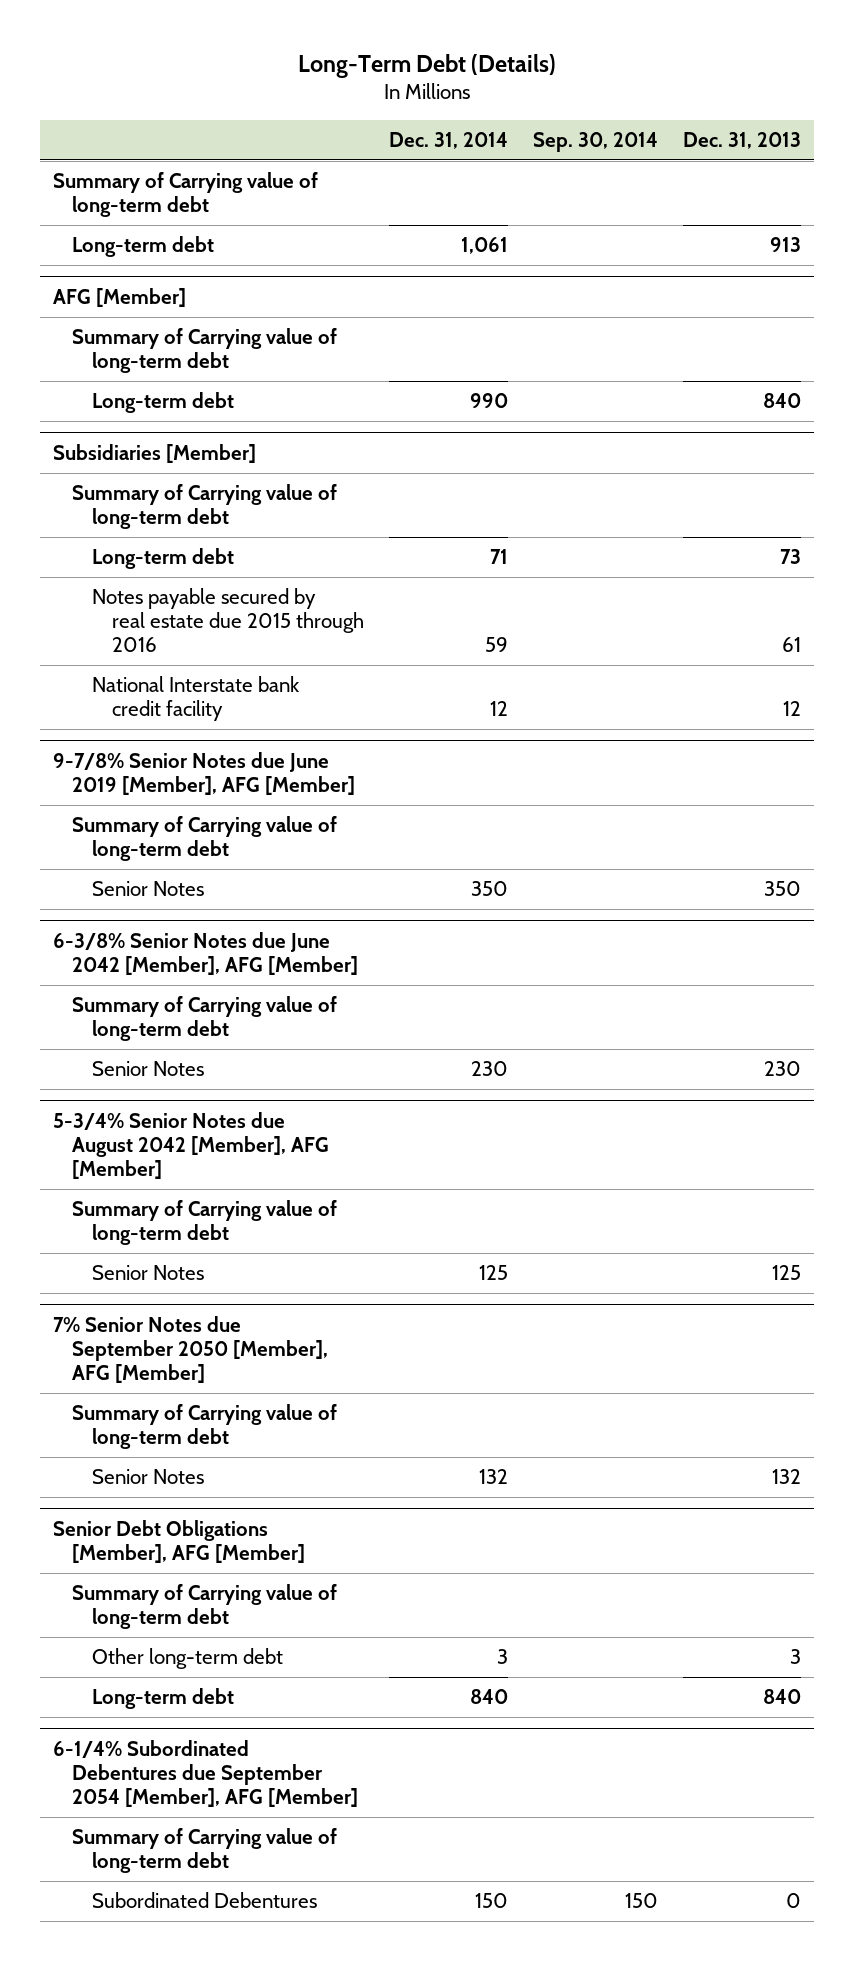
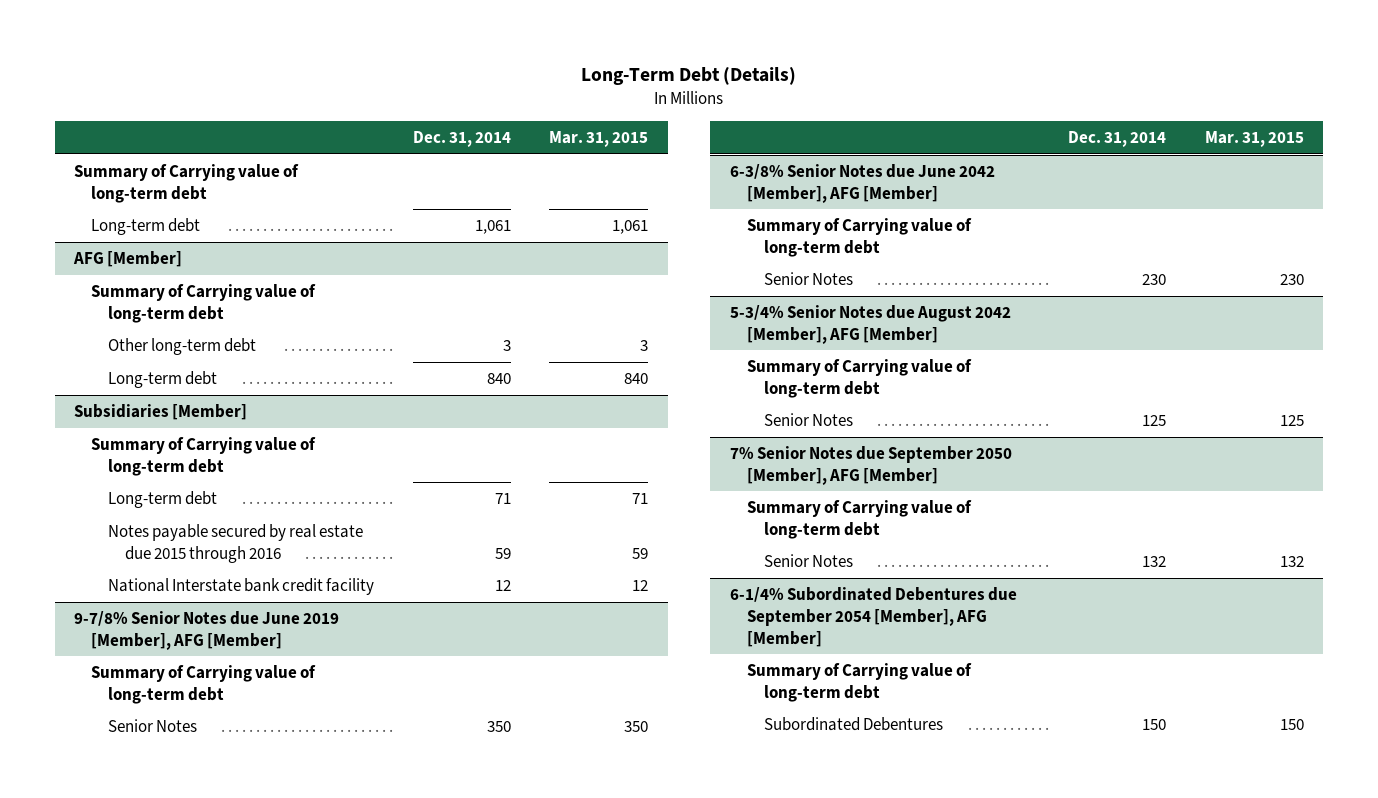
[532,131,658,152] Sep. 30, 2014 -> none
[683,131,802,149] Dec. 31, 2013 -> none
none -> [549,131,649,148] Mar. 31, 2015
none -> [107,337,256,355] Other long-term debt
[469,393,508,409] 990 -> [486,372,511,384] 840
[52,1520,306,1563] Senior Debt Obligations [Member], AFG [Member] -> none
[72,1584,338,1630] Summary of Carrying value of long-term debt -> none
[91,1648,283,1670] Other long-term debt -> none
[91,1688,234,1710] Long-term debt -> none

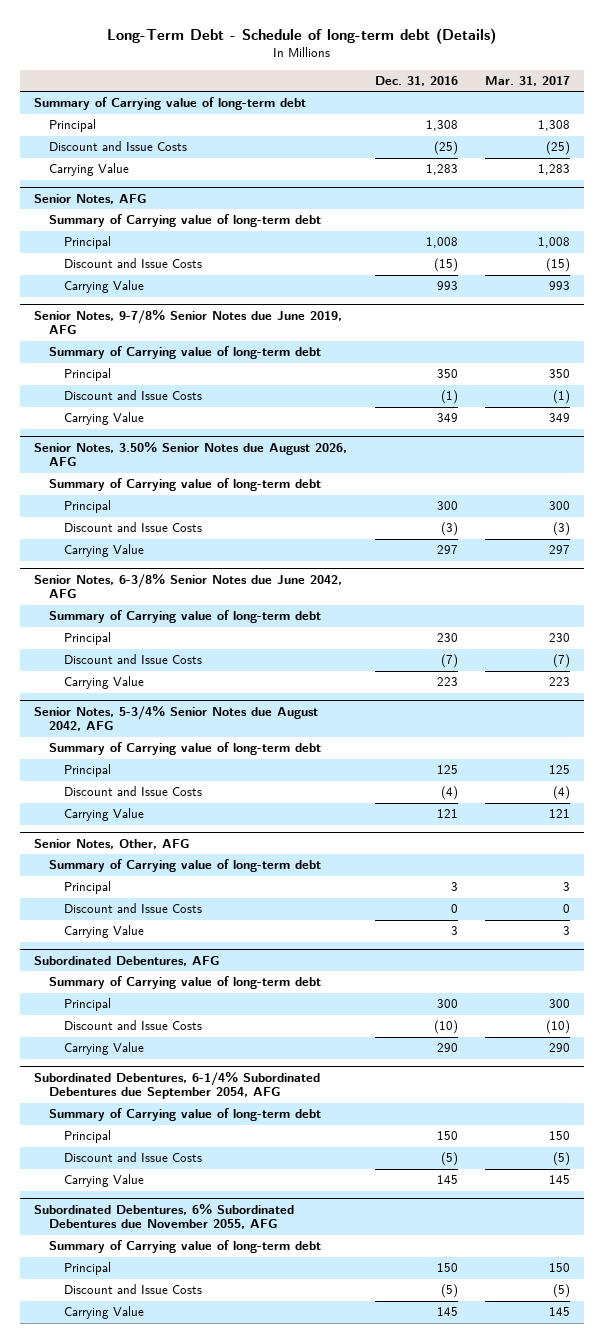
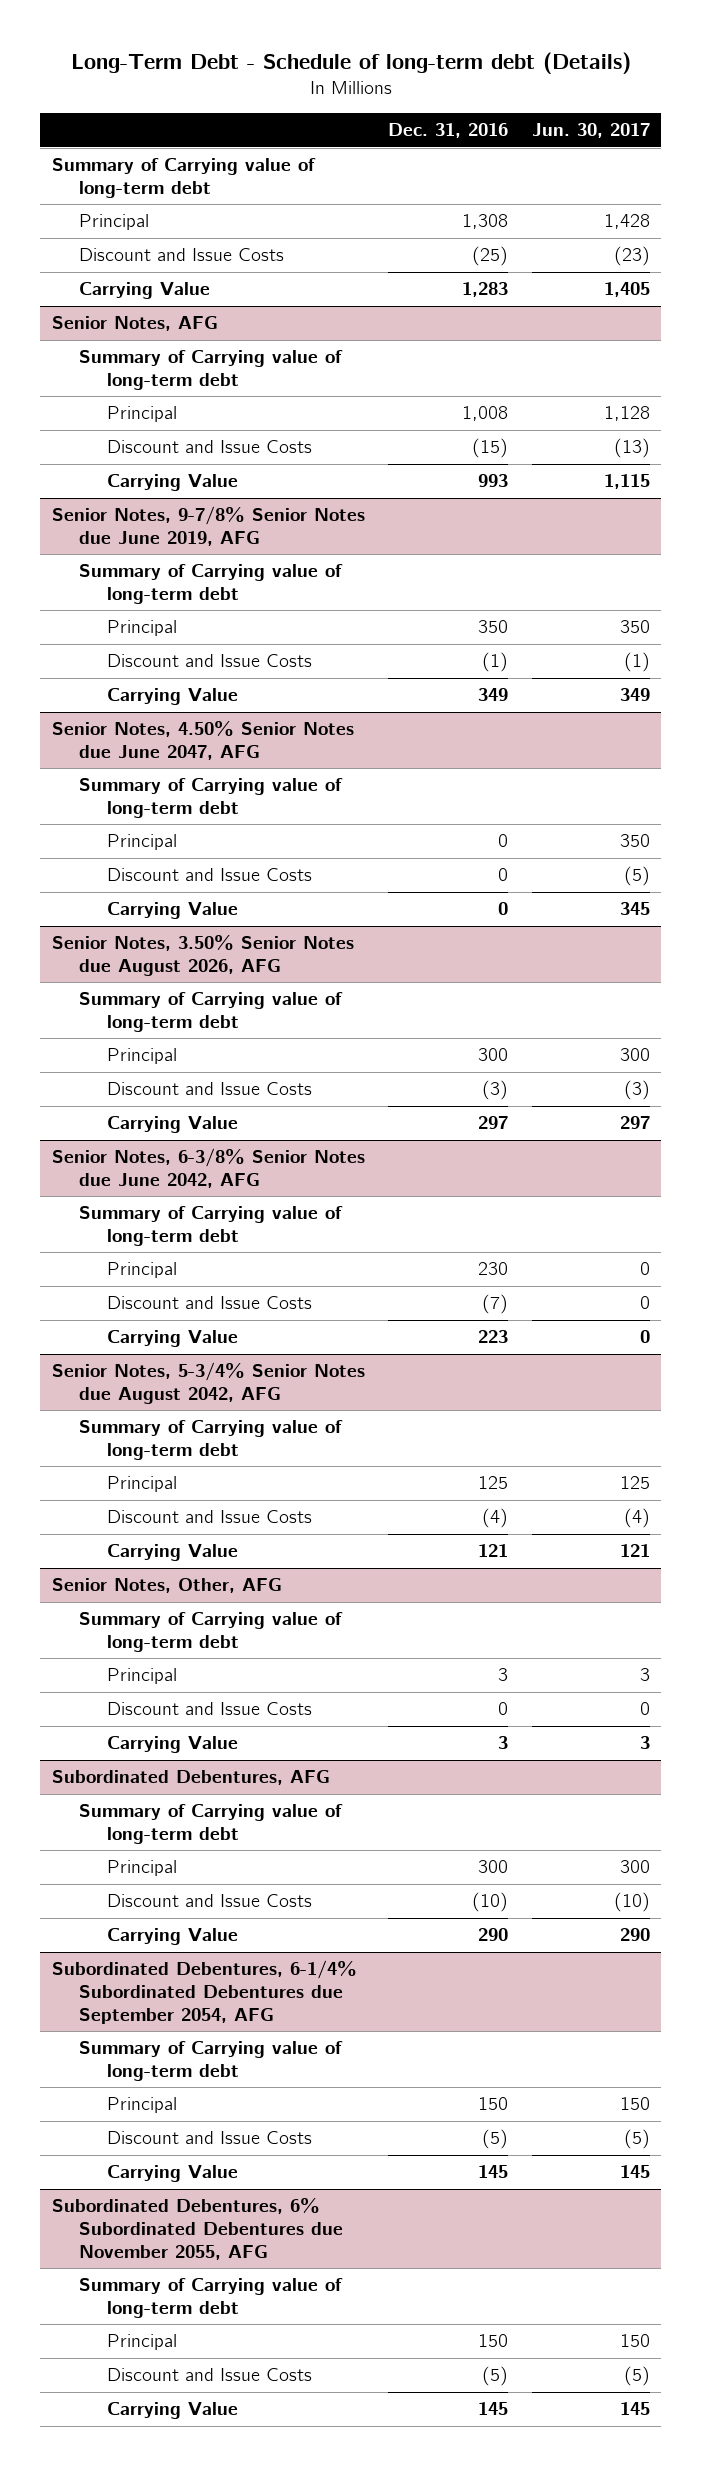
[485,75,571,86] Mar. 31, 2017 -> none
none -> [531,123,650,139] Jun. 30, 2017
none -> [51,721,354,761] Senior Notes, 4.50% Senior Notes due June 2047, AFG
none -> [79,778,344,819] Summary of Carrying value of long-term debt
none -> [106,834,177,851] Principal
none -> [106,868,312,882] Discount and Issue Costs
none -> [106,902,238,920] Carrying Value

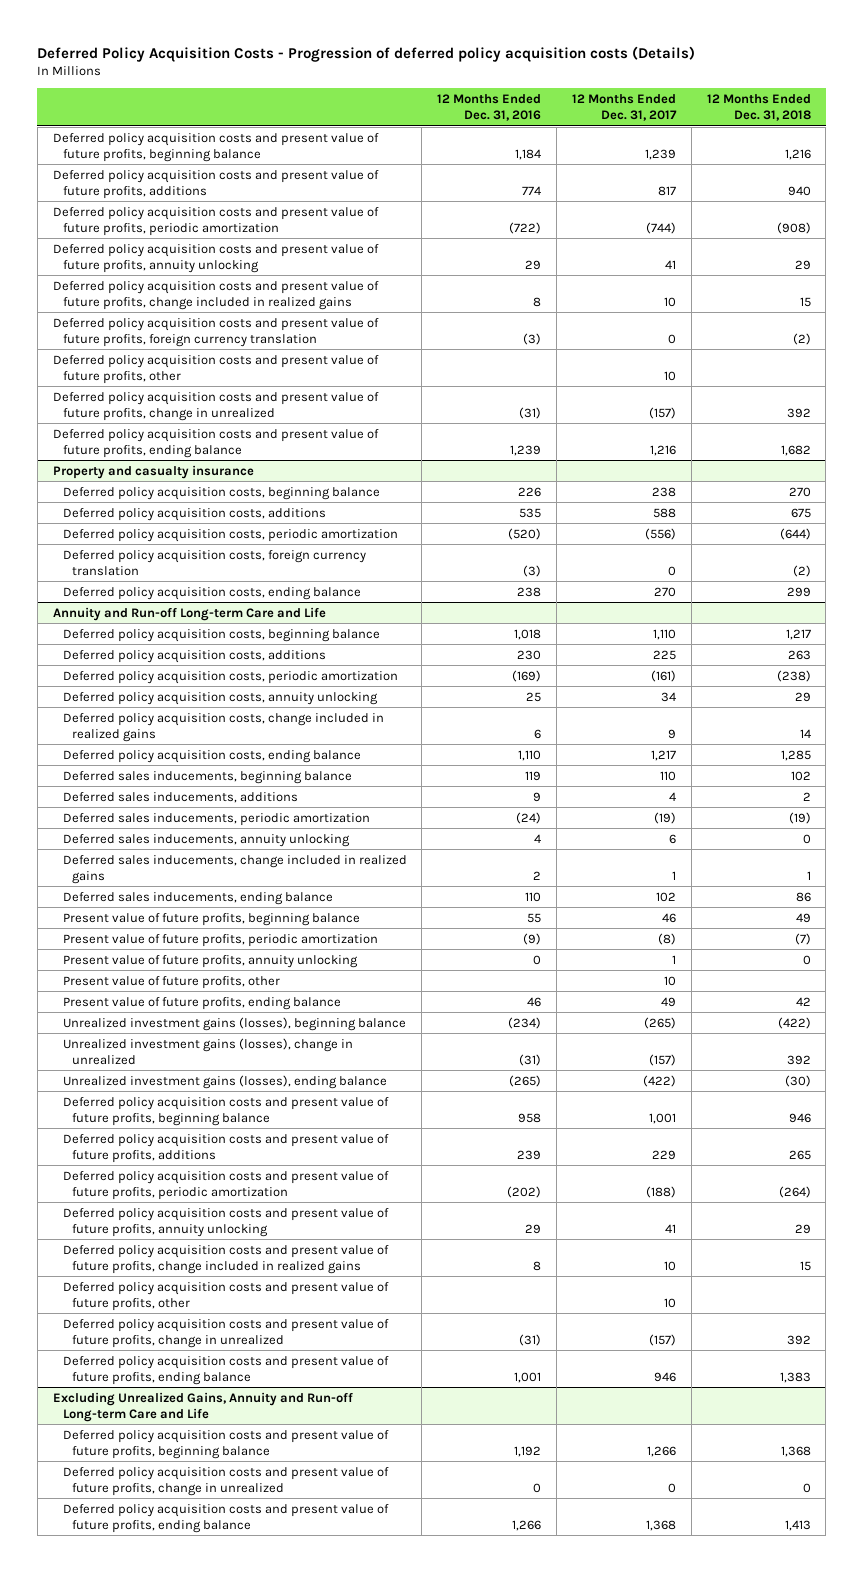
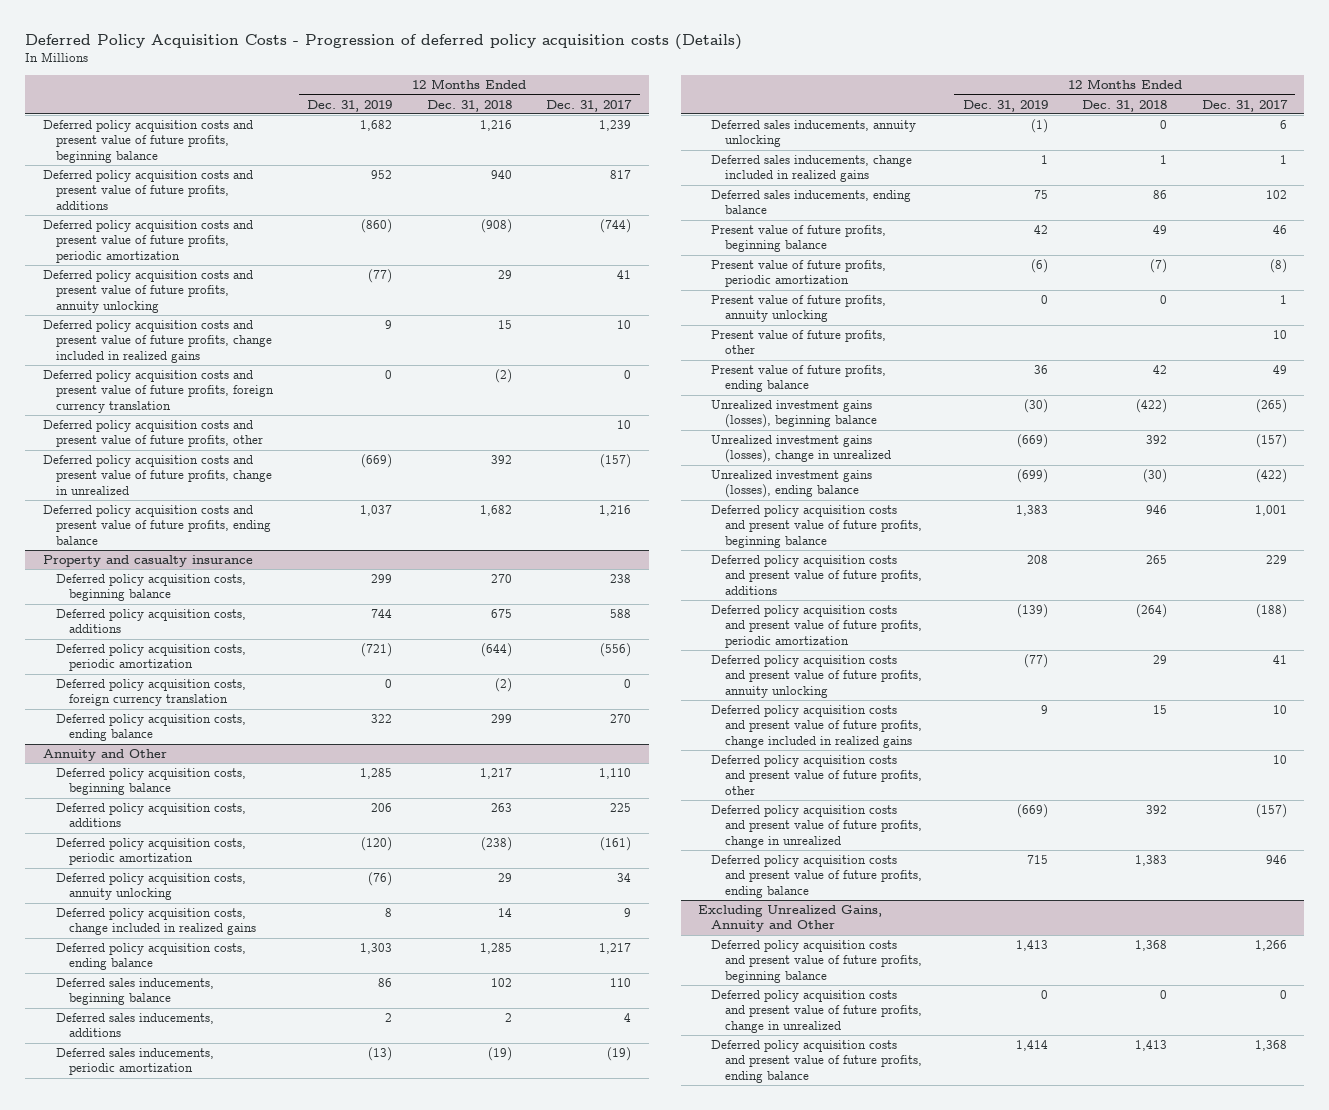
[437,94,542,122] 12 Months Ended Dec. 31, 2016 -> none
none -> [307,99,393,112] Dec. 31, 2019
[52,606,326,621] Annuity and Run-off Long-term Care and Life -> [42,749,167,762] Annuity and Other
[52,1391,353,1422] Excluding Unrealized Gains, Annuity and Run-off Long-term Care and Life -> none
none -> [697,905,882,933] Excluding Unrealized Gains, Annuity and Other

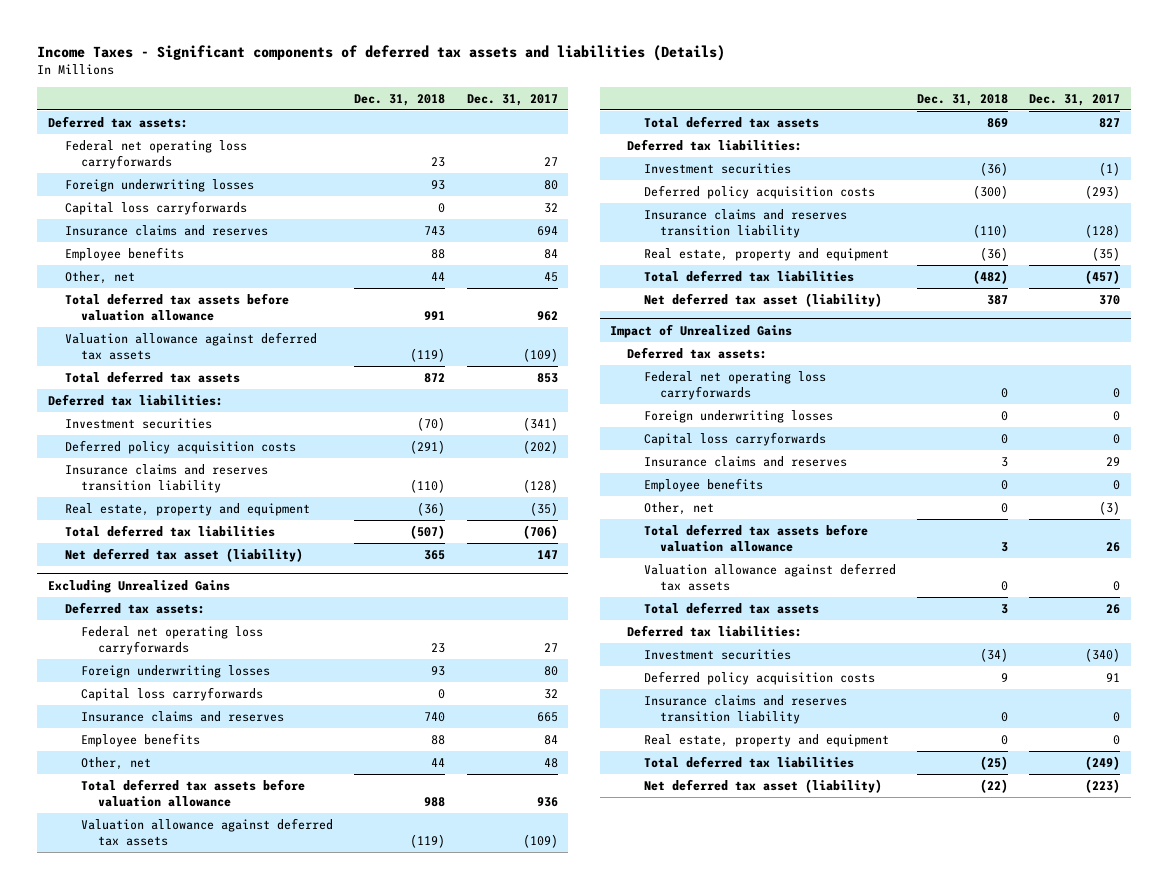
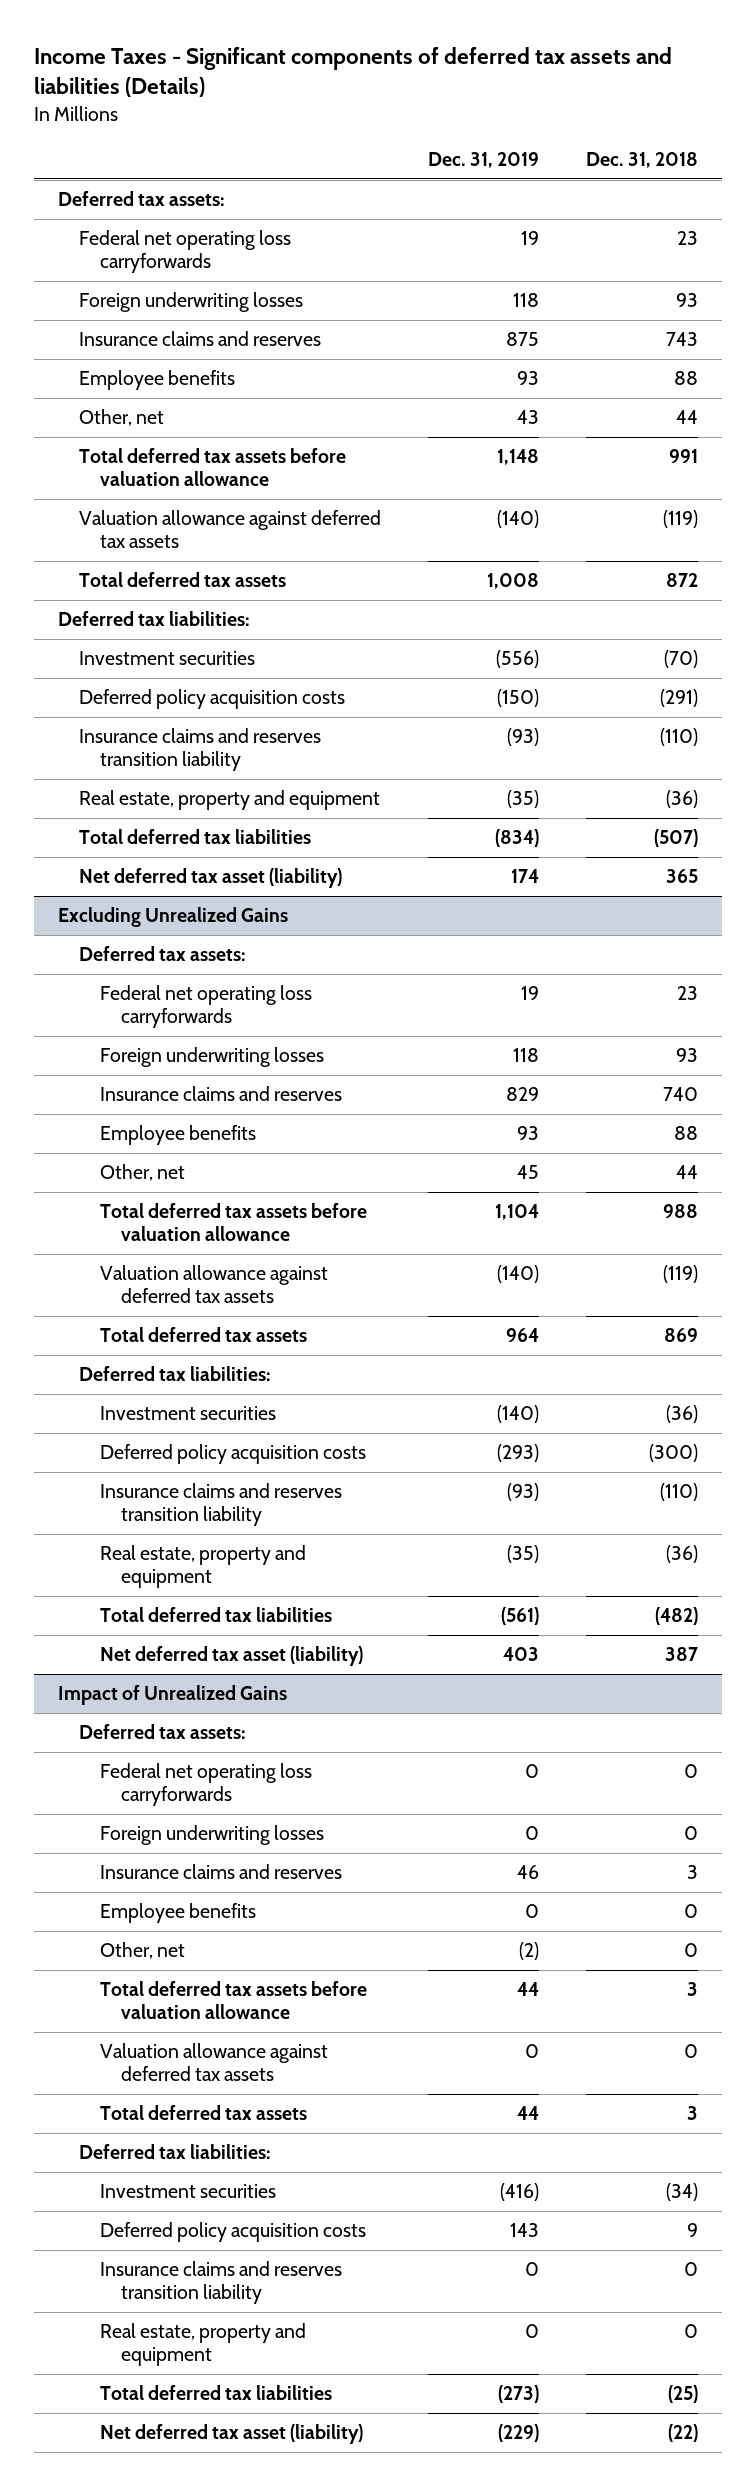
[466,93,558,106] Dec. 31, 2017 -> none
none -> [428,152,540,169] Dec. 31, 2019
[64,200,247,215] Capital loss carryforwards -> none
[81,686,264,701] Capital loss carryforwards -> none
[643,431,826,446] Capital loss carryforwards -> none

